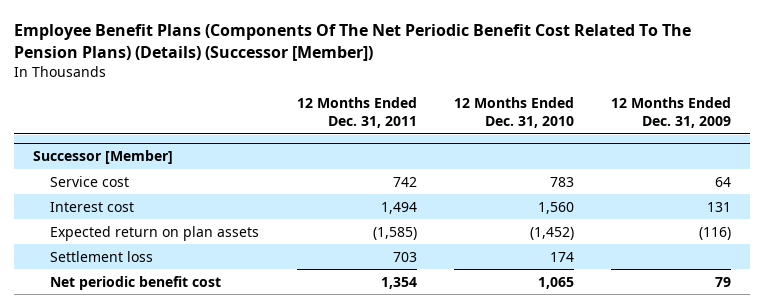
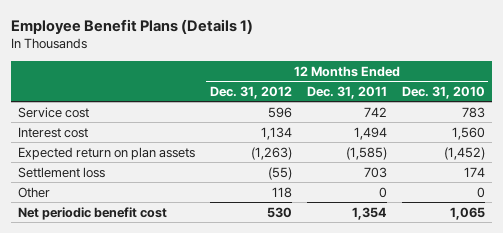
[14,24,692,61] Employee Benefit Plans (Components Of The Net Periodic Benefit Cost Related To The Pension Plans) (Details) (Successor [Member]) -> [10,18,253,34] Employee Benefit Plans (Details 1)
[611,97,732,129] 12 Months Ended Dec. 31, 2009 -> none
none -> [209,86,292,100] Dec. 31, 2012
[32,150,173,165] Successor [Member] -> none
none -> [18,186,51,198] Other

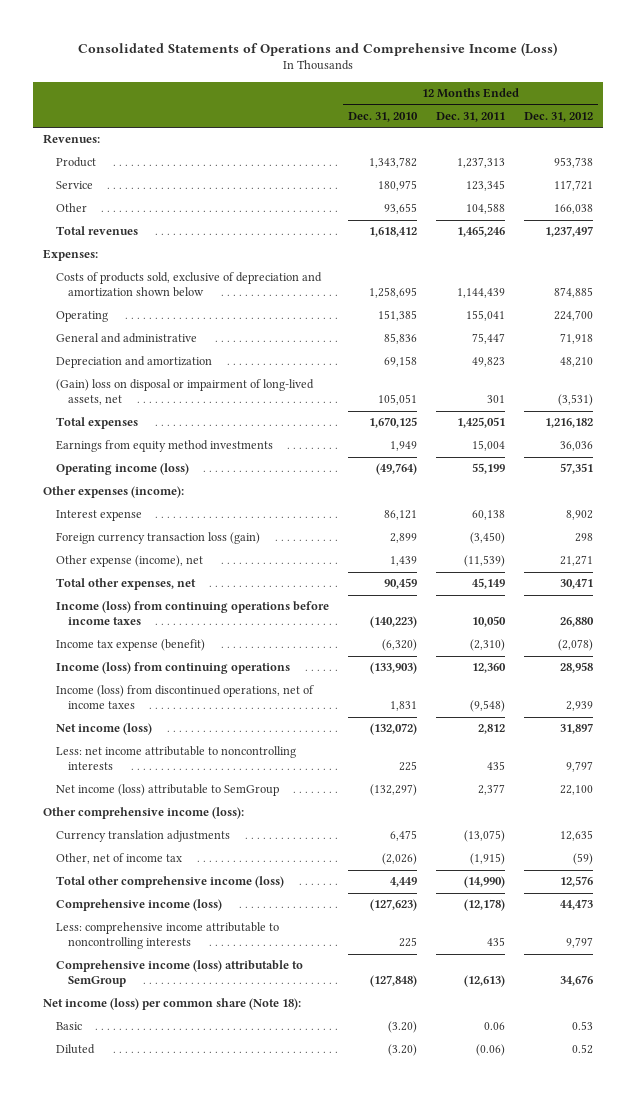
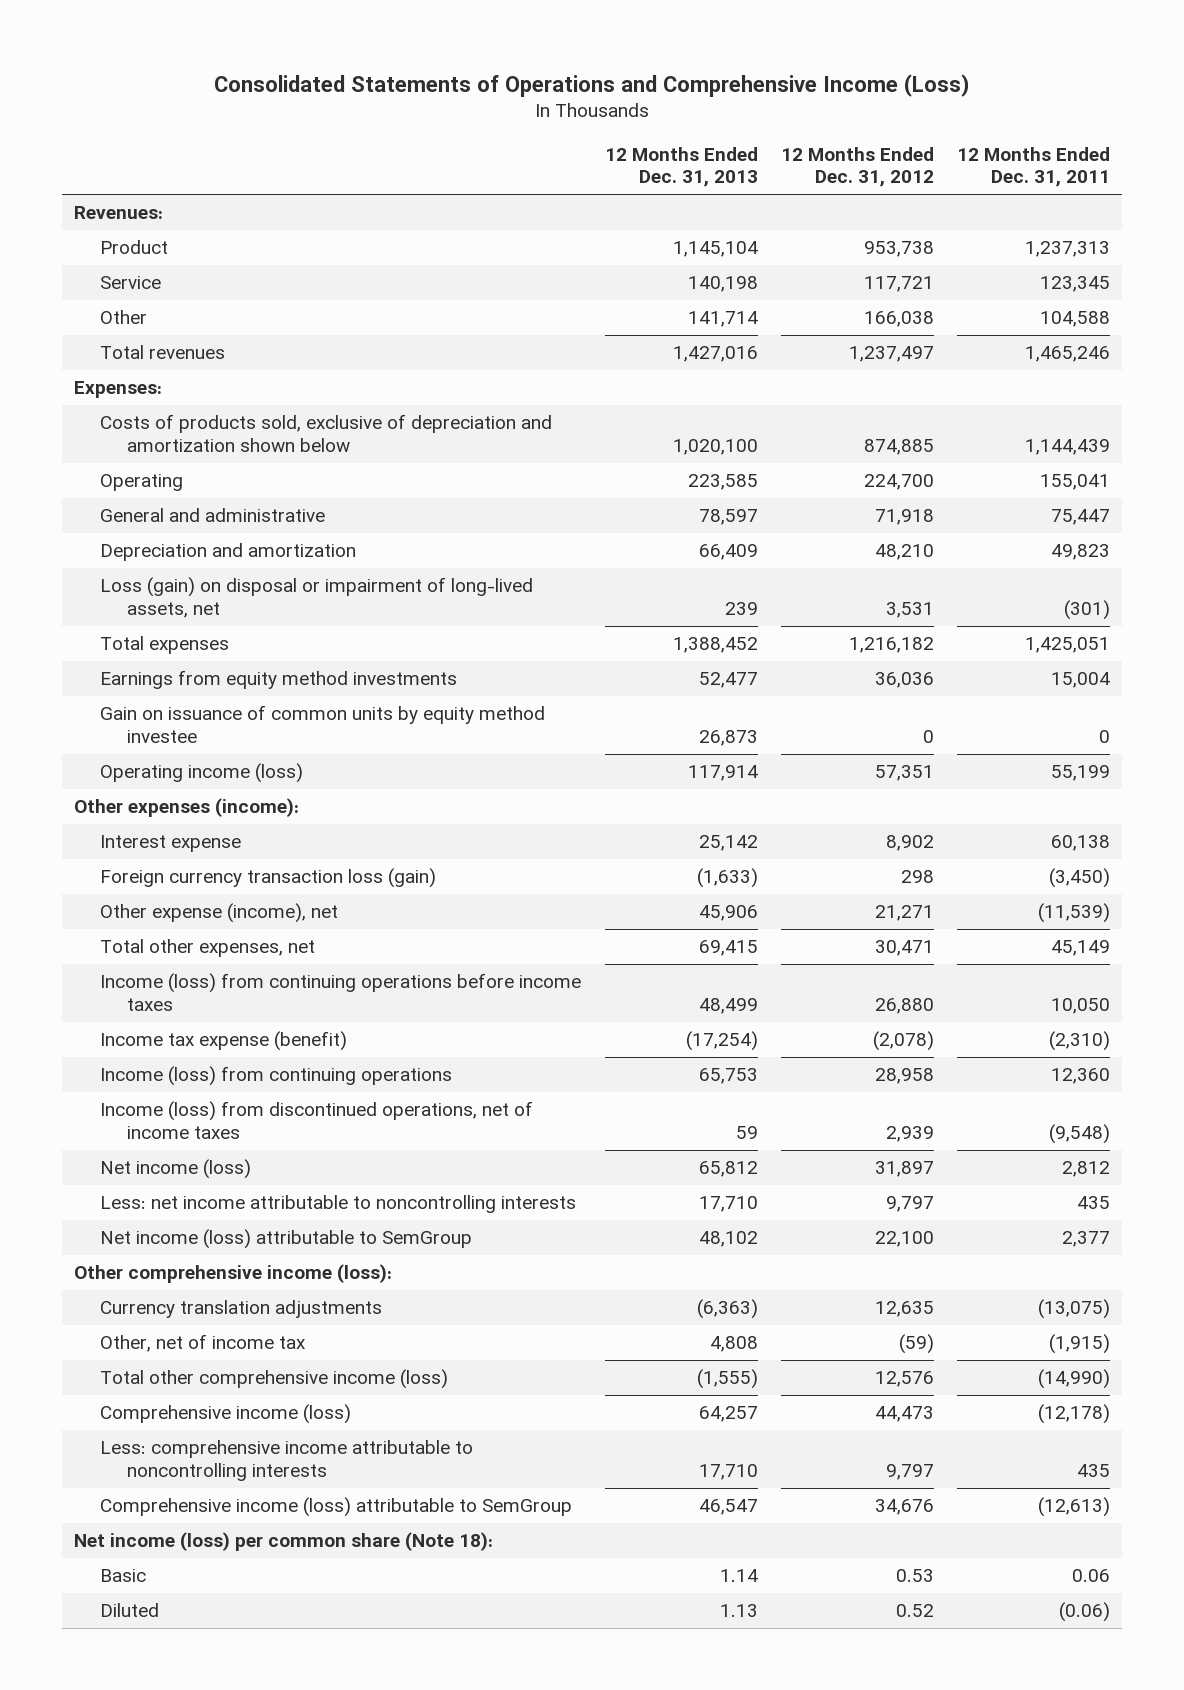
[347,111,418,122] Dec. 31, 2010 -> none
none -> [604,146,758,188] 12 Months Ended Dec. 31, 2013
[55,379,314,406] (Gain) loss on disposal or impairment of long-lived assets, net -> [100,577,534,619] Loss (gain) on disposal or impairment of long-lived assets, net
[487,395,506,404] 301 -> [1064,600,1111,621] (301)
[558,394,594,407] (3,531) -> [885,602,934,619] 3,531
none -> [100,705,546,744] Gain on issuance of common units by equity method investee

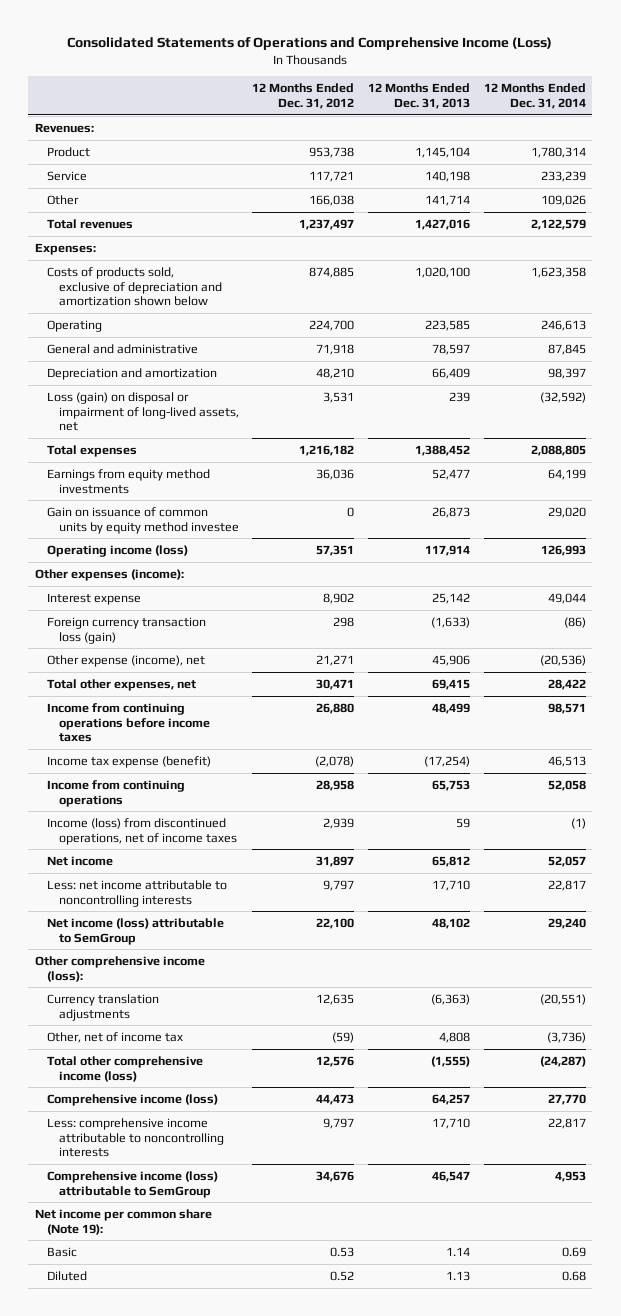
[957,146,1111,188] 12 Months Ended Dec. 31, 2011 -> none
none -> [483,83,586,110] 12 Months Ended Dec. 31, 2014
[100,973,582,1012] Income (loss) from continuing operations before income taxes -> [46,702,210,743] Income from continuing operations before income taxes
[100,1066,453,1087] Income (loss) from continuing operations -> [46,779,185,807] Income from continuing operations
[100,1159,252,1180] Net income (loss) -> [46,855,113,866] Net income
[73,1532,493,1552] Net income (loss) per common share (Note 18): -> [35,1208,213,1235] Net income per common share (Note 19):

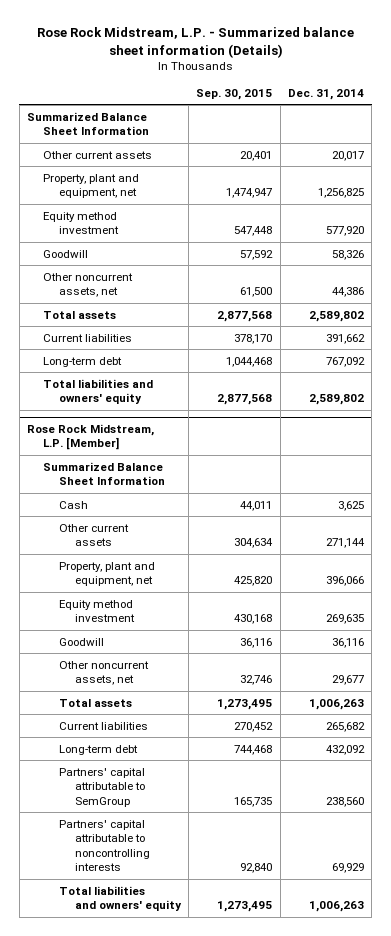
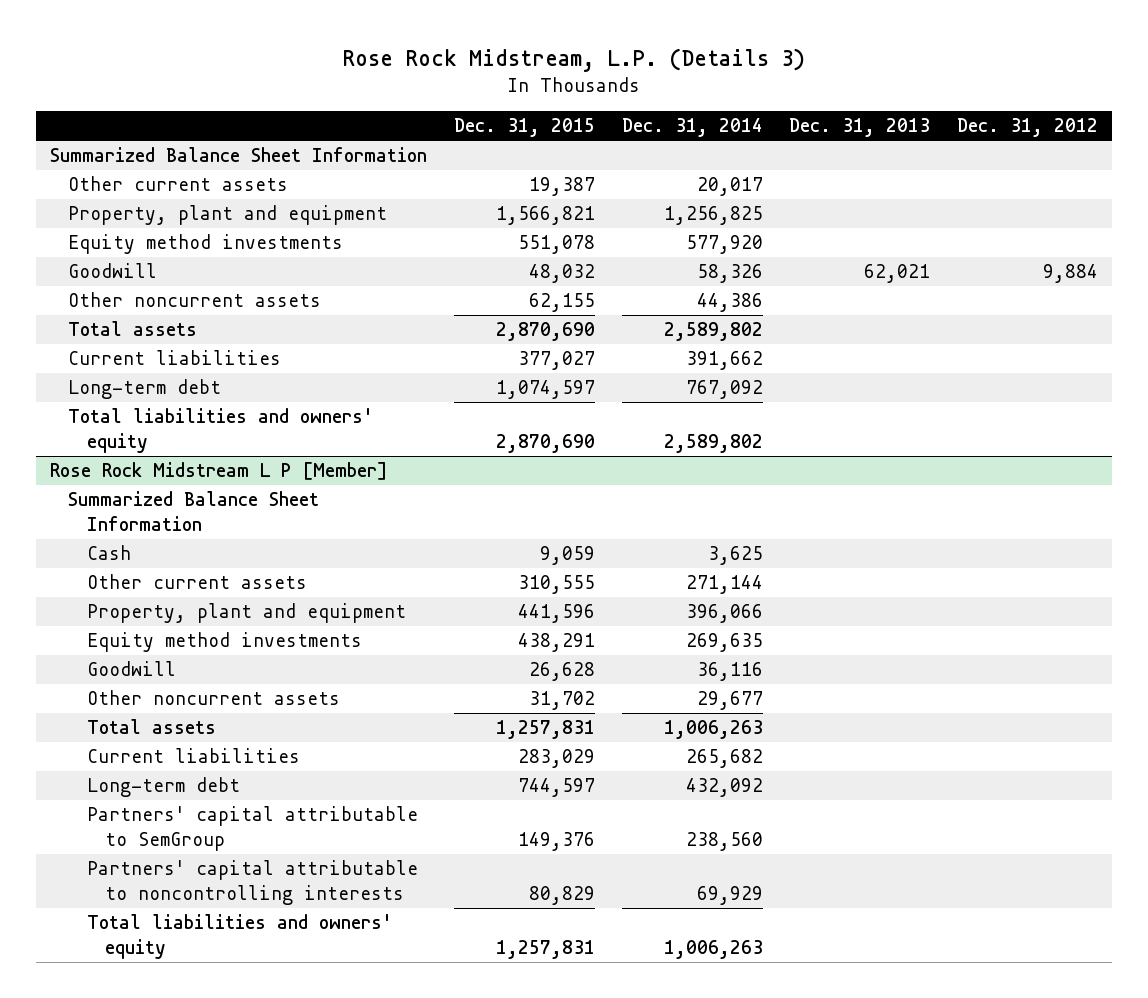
[36,27,354,58] Rose Rock Midstream, L.P. - Summarized balance sheet information (Details) -> [342,47,806,72] Rose Rock Midstream, L.P. (Details 3)
[196,88,273,100] Sep. 30, 2015 -> none
none -> [453,118,595,138] Dec. 31, 2015
none -> [789,118,931,138] Dec. 31, 2013
none -> [957,118,1099,138] Dec. 31, 2012
[43,173,140,199] Property, plant and equipment, net -> [68,205,388,226] Property, plant and equipment
[43,211,120,235] Equity method investment -> [68,234,344,255] Equity method investments
[43,272,134,298] Other noncurrent assets, net -> [68,292,322,308] Other noncurrent assets
[27,423,155,451] Rose Rock Midstream, L.P. [Member] -> [49,462,388,481] Rose Rock Midstream L P [Member]
[59,561,156,587] Property, plant and equipment, net -> [86,603,406,624] Property, plant and equipment
[59,599,135,623] Equity method investment -> [86,632,362,653] Equity method investments
[59,660,150,686] Other noncurrent assets, net -> [86,690,340,706] Other noncurrent assets

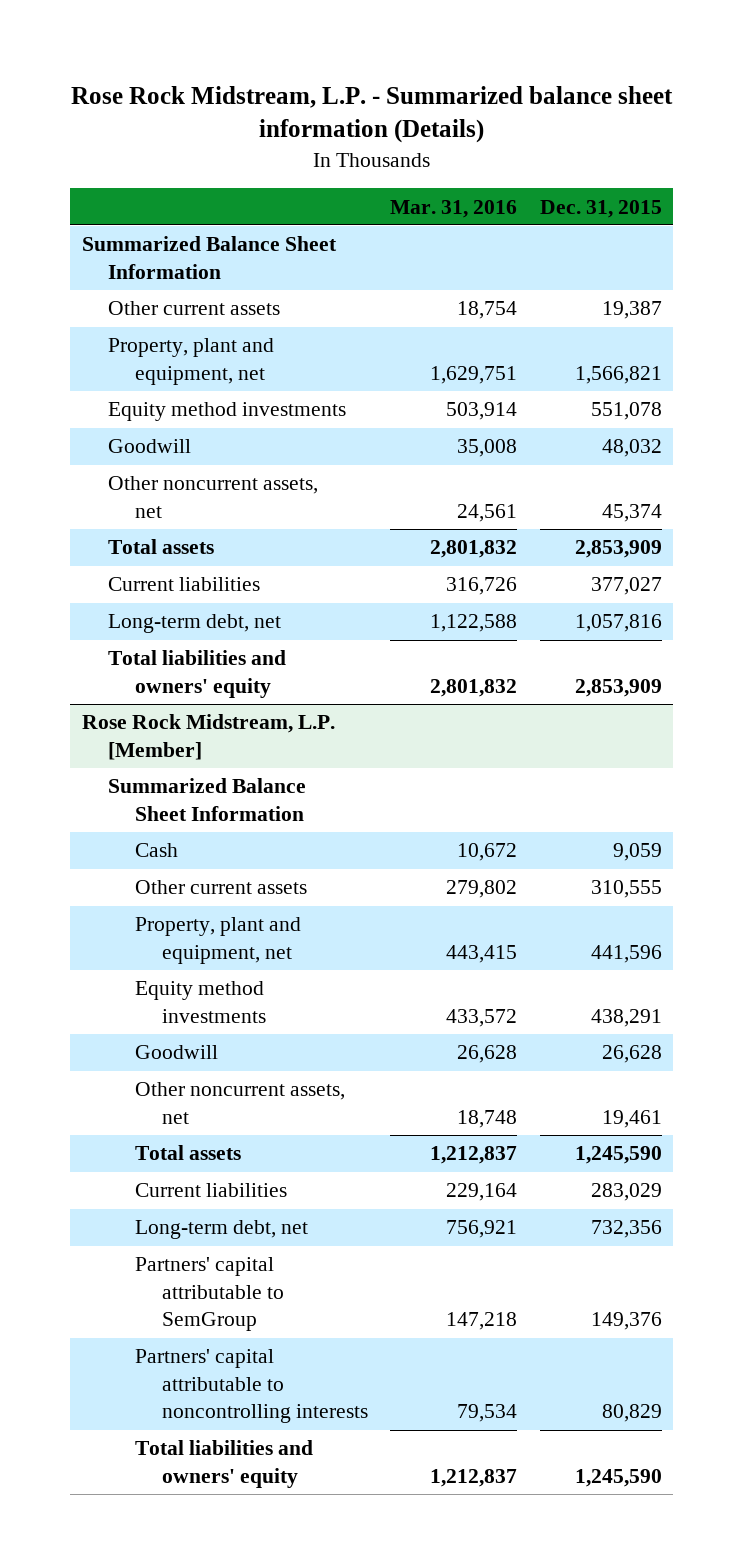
[342,47,806,72] Rose Rock Midstream, L.P. (Details 3) -> [70,85,673,144] Rose Rock Midstream, L.P. - Summarized balance sheet information (Details)
[621,118,763,138] Dec. 31, 2014 -> none
[789,118,931,138] Dec. 31, 2013 -> none
[957,118,1099,138] Dec. 31, 2012 -> none
none -> [390,199,518,218] Mar. 31, 2016
[68,205,388,226] Property, plant and equipment -> [108,338,275,385] Property, plant and equipment, net
[68,292,322,308] Other noncurrent assets -> [108,476,319,518] Other noncurrent assets, net
[528,293,595,313] 62,155 -> [602,503,663,522] 45,374
[495,322,595,342] 2,870,690 -> [575,540,663,559] 2,853,909
[68,379,222,400] Long-term debt -> [108,614,282,634] Long-term debt, net
[495,380,595,400] 1,074,597 -> [575,614,663,633] 1,057,816
[495,433,595,453] 2,870,690 -> [575,678,663,697] 2,853,909
[49,462,388,481] Rose Rock Midstream L P [Member] -> [81,714,335,760] Rose Rock Midstream, L.P. [Member]
[86,603,406,624] Property, plant and equipment -> [134,917,301,964] Property, plant and equipment, net
[86,690,340,706] Other noncurrent assets -> [134,1082,345,1124] Other noncurrent assets, net
[528,691,595,711] 31,702 -> [602,1109,663,1128] 19,461
[495,720,595,740] 1,257,831 -> [575,1146,663,1165] 1,245,590
[86,777,240,798] Long-term debt -> [134,1220,308,1240] Long-term debt, net
[517,778,595,798] 744,597 -> [591,1220,663,1239] 732,356
[495,939,595,959] 1,257,831 -> [575,1468,663,1487] 1,245,590

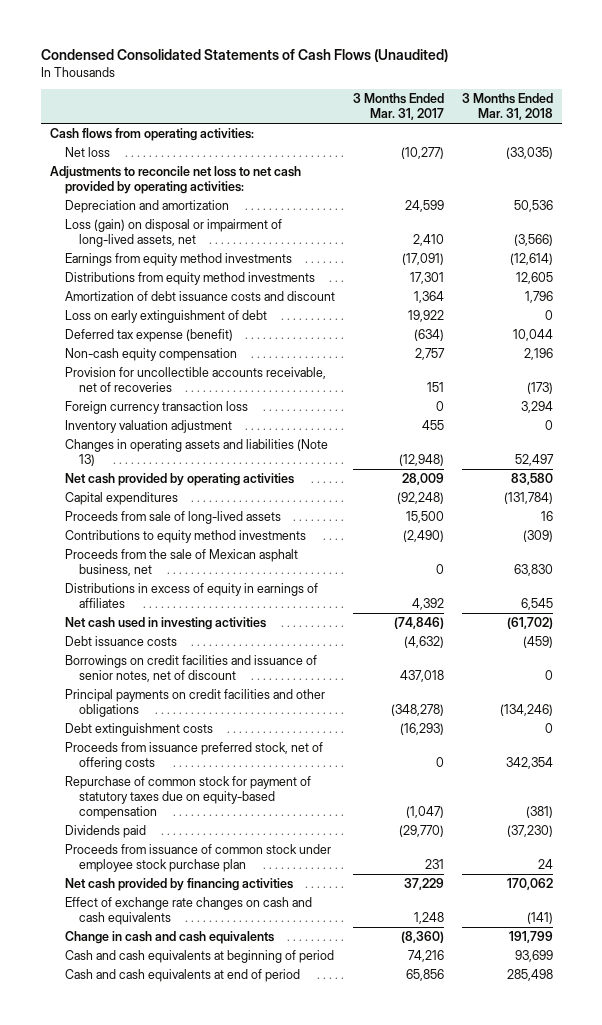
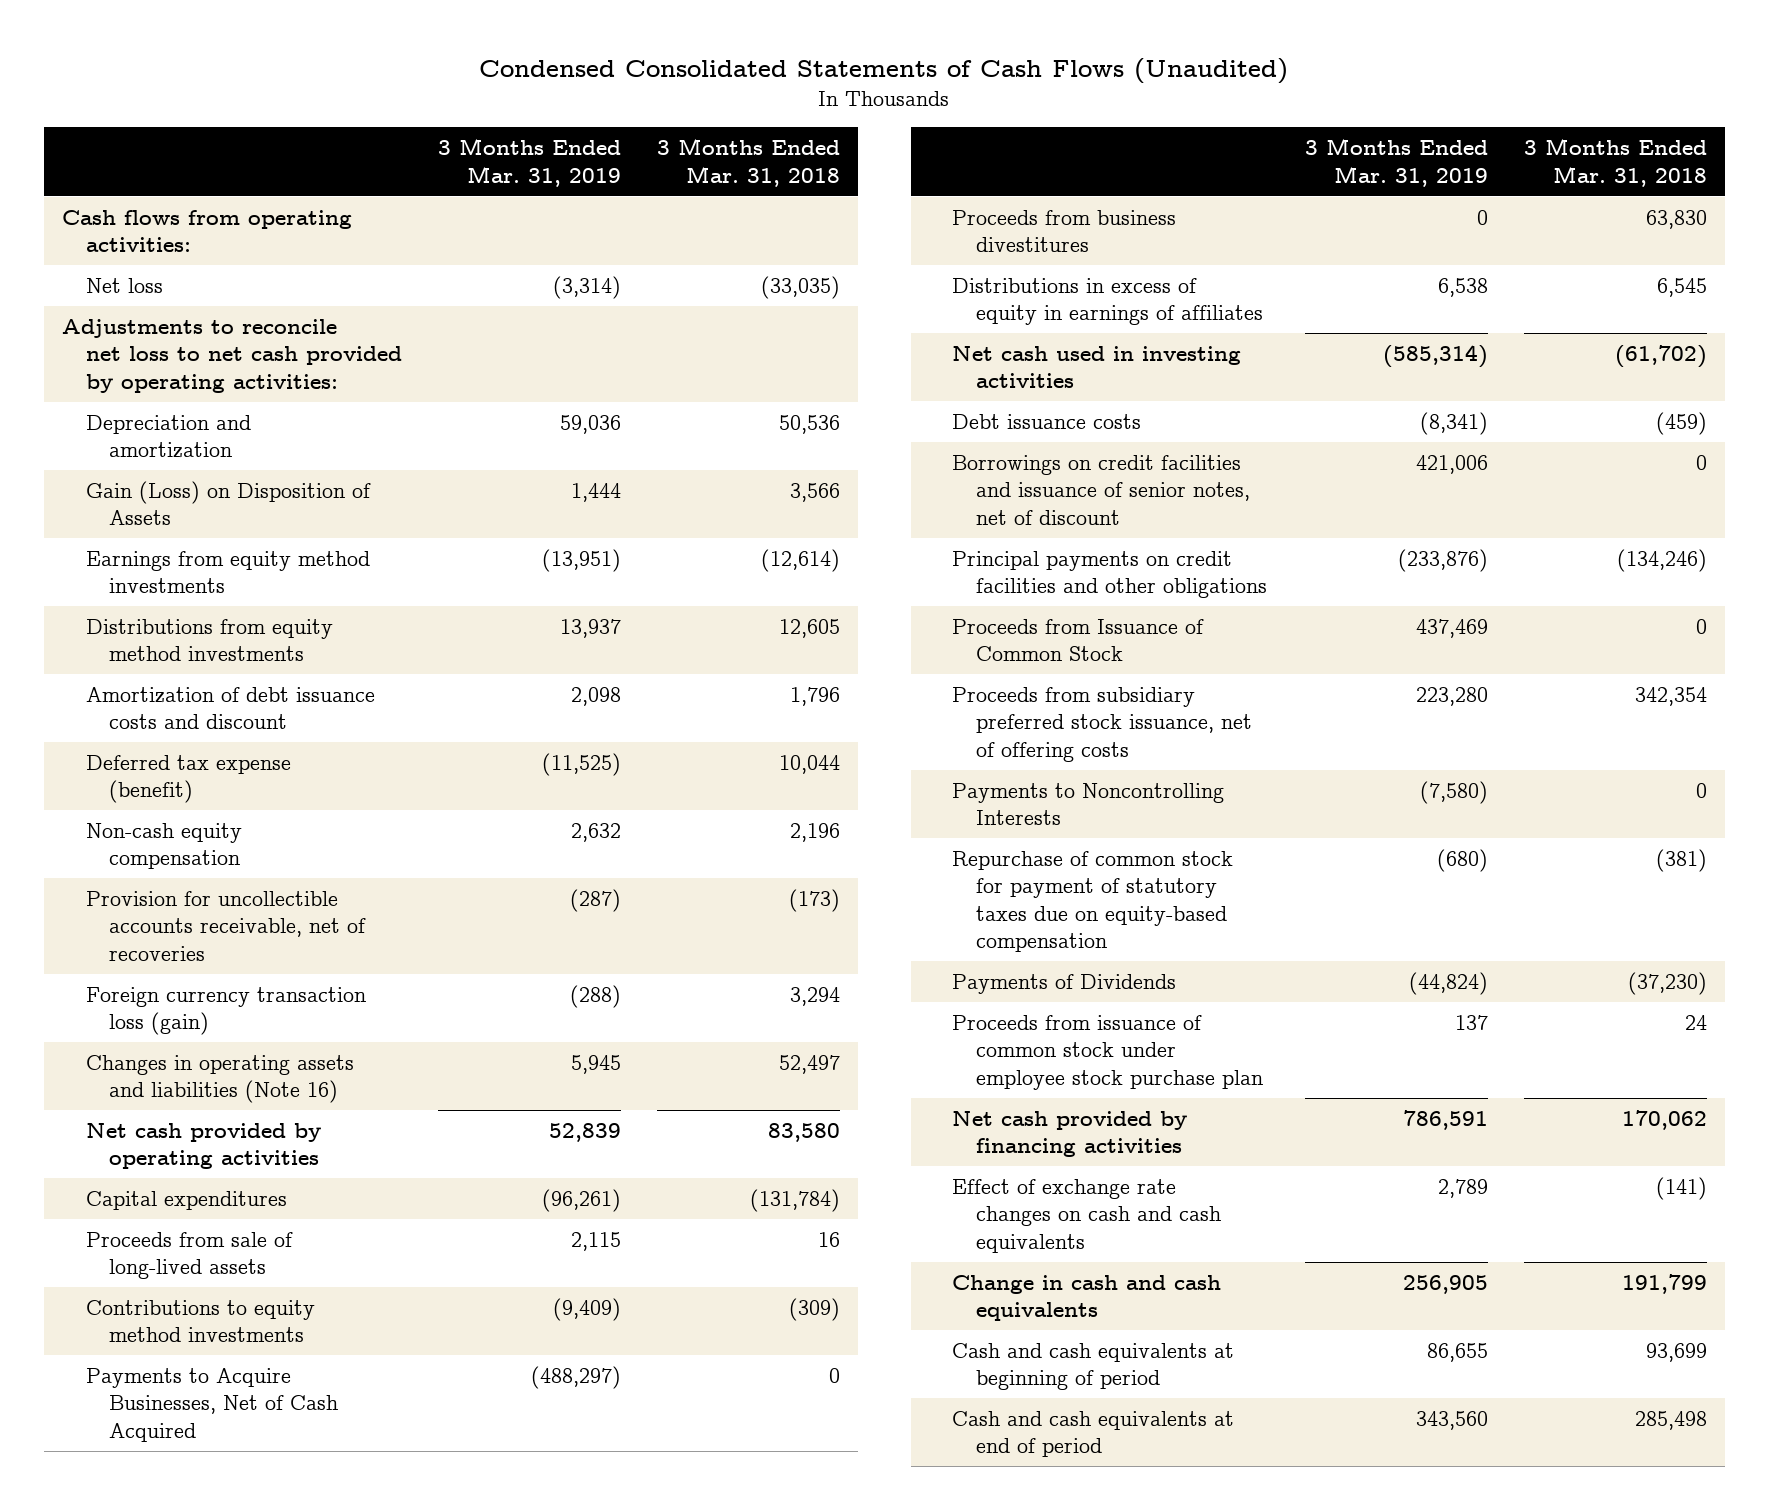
[352,93,444,121] 3 Months Ended Mar. 31, 2017 -> none
none -> [437,138,621,187] 3 Months Ended Mar. 31, 2019
[64,219,282,248] Loss (gain) on disposal or impairment of long-lived assets, net -> none
none -> [85,480,371,526] Gain (Loss) on Disposition of Assets
[64,310,267,324] Loss on early extinguishment of debt -> none
[64,420,232,434] Inventory valuation adjustment -> none
[64,401,248,415] Foreign currency transaction loss -> [85,986,366,1036] Foreign currency transaction loss (gain)
[64,439,328,467] Changes in operating assets and liabilities (Note 13) -> [85,1054,354,1104] Changes in operating assets and liabilities (Note 16)
none -> [85,1367,338,1442] Payments to Acquire Businesses, Net of Cash Acquired
[64,549,298,577] Proceeds from the sale of Mexican asphalt business, net -> [952,209,1177,253] Proceeds from business divestitures
[64,723,213,737] Debt extinguishment costs -> none
none -> [952,618,1205,662] Proceeds from Issuance of Common Stock
[64,742,323,771] Proceeds from issuance preferred stock, net of offering costs -> [952,686,1252,762] Proceeds from subsidiary preferred stock issuance, net of offering costs
none -> [952,782,1225,826] Payments to Noncontrolling Interests
[64,825,146,839] Dividends paid -> [952,973,1177,994] Payments of Dividends

